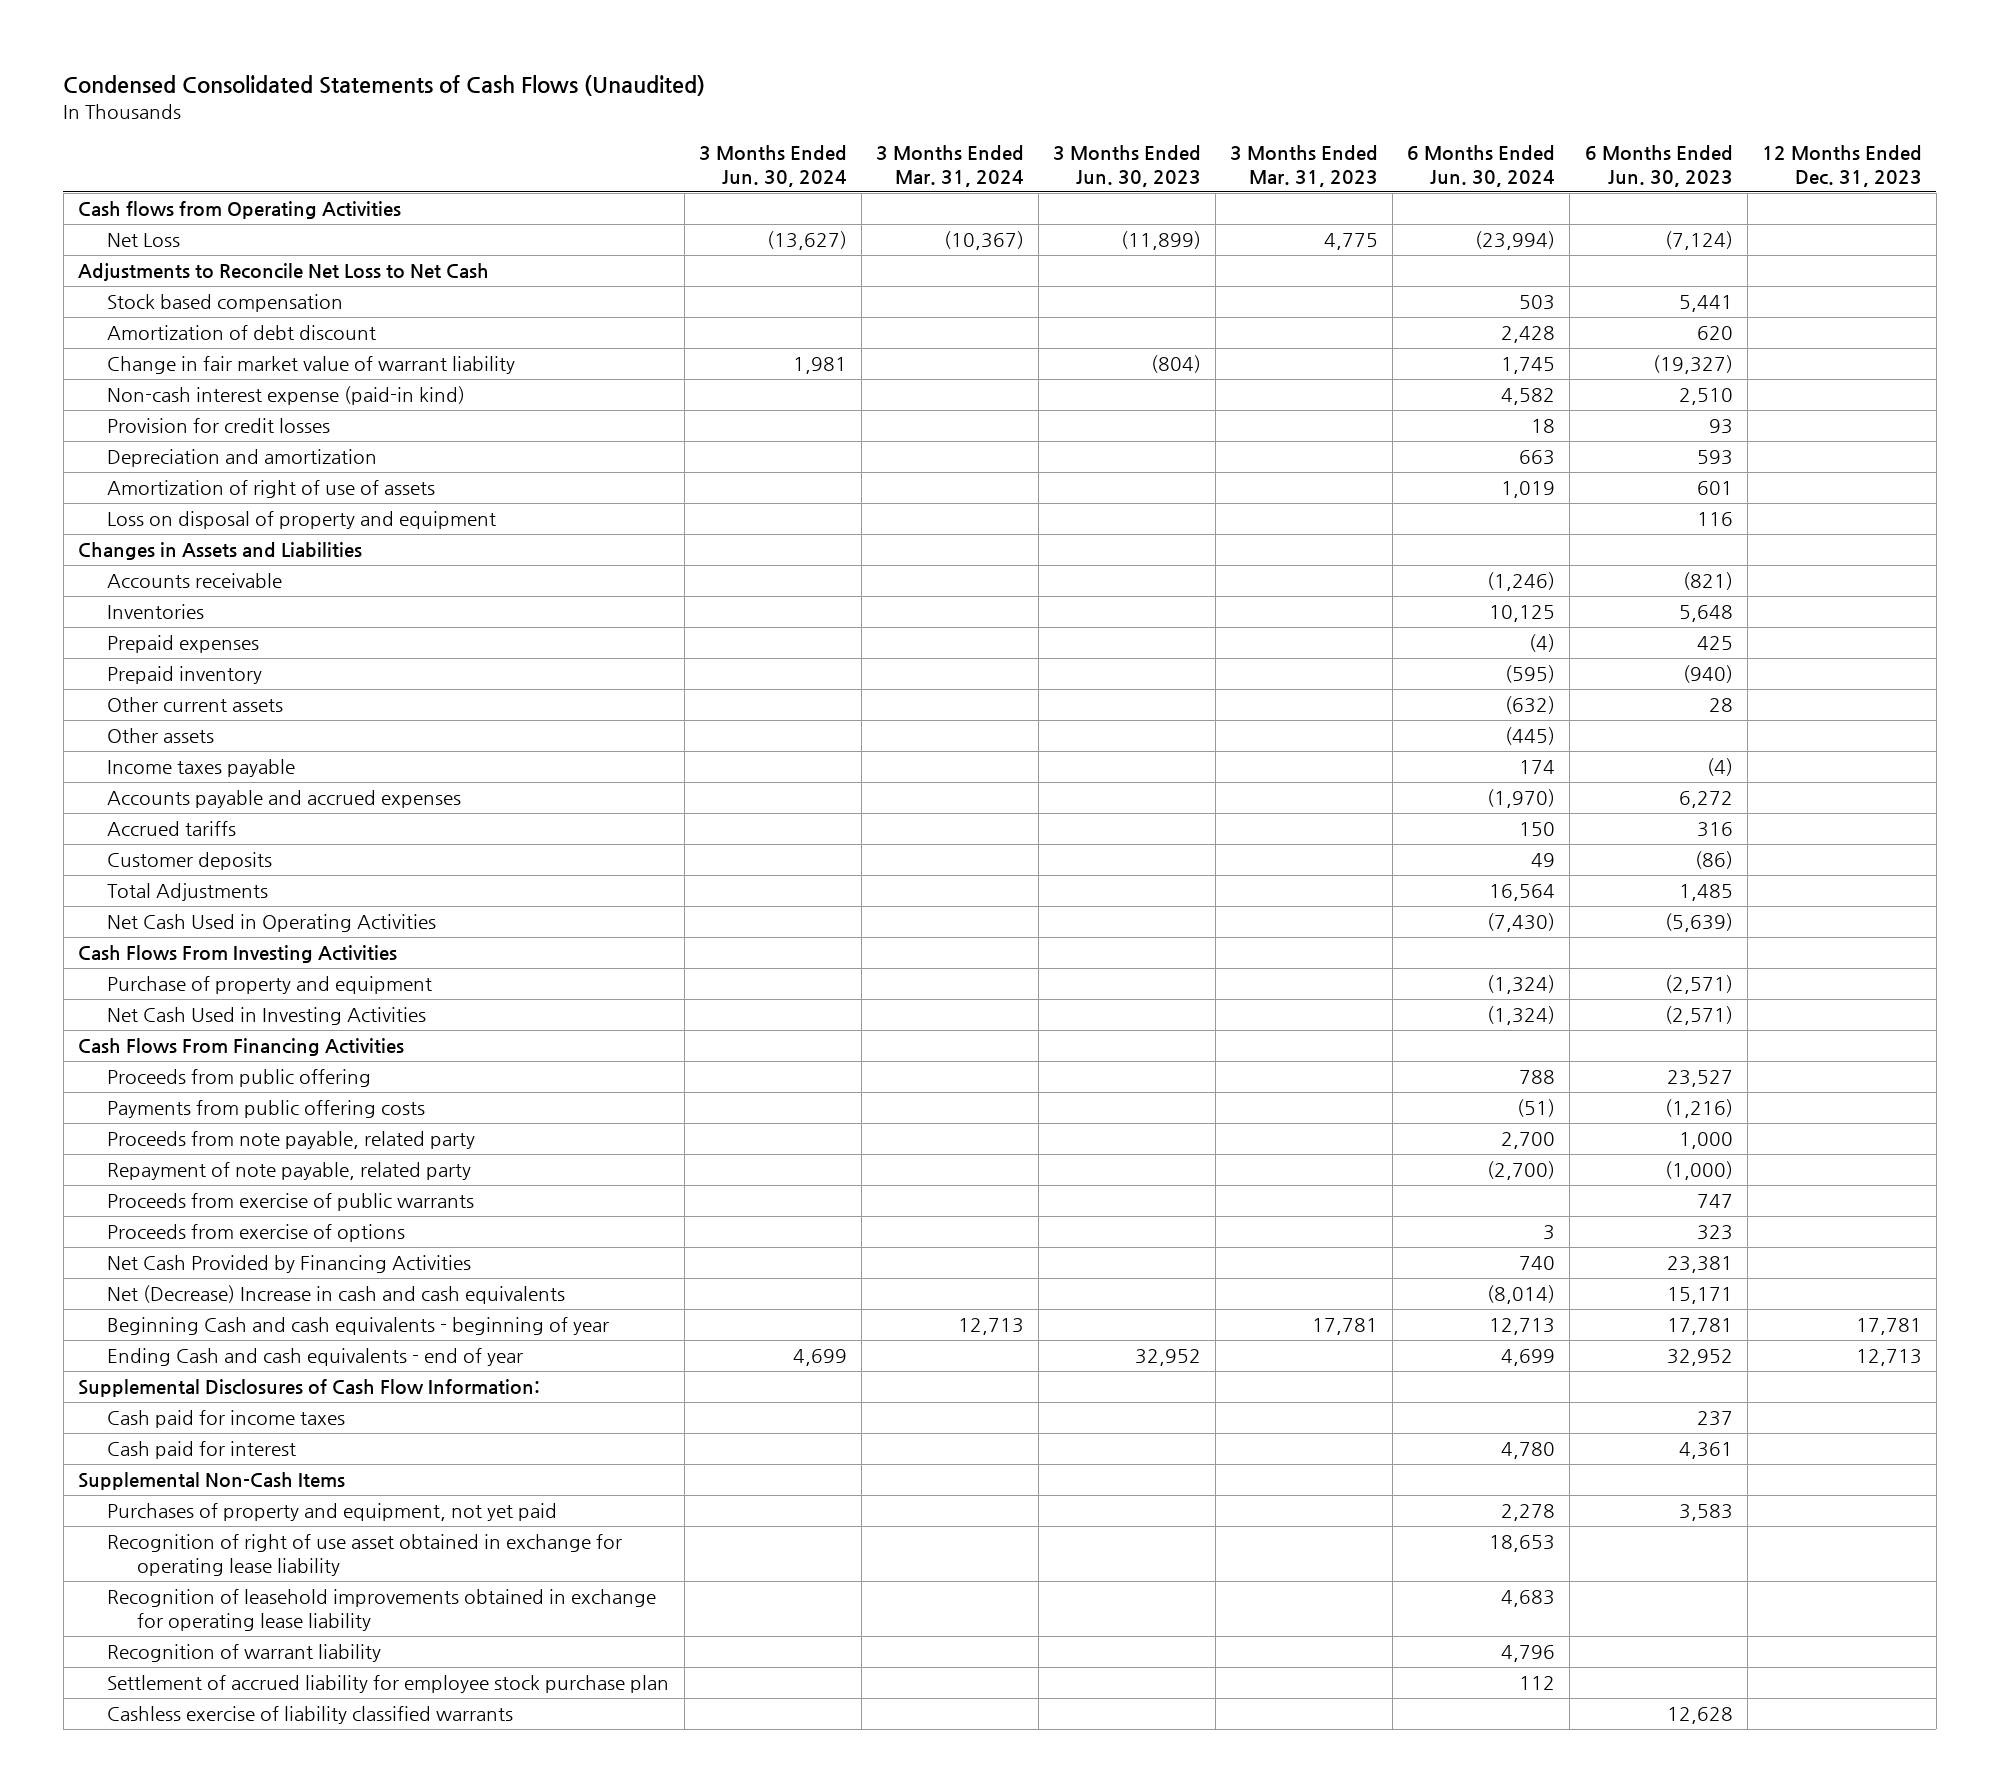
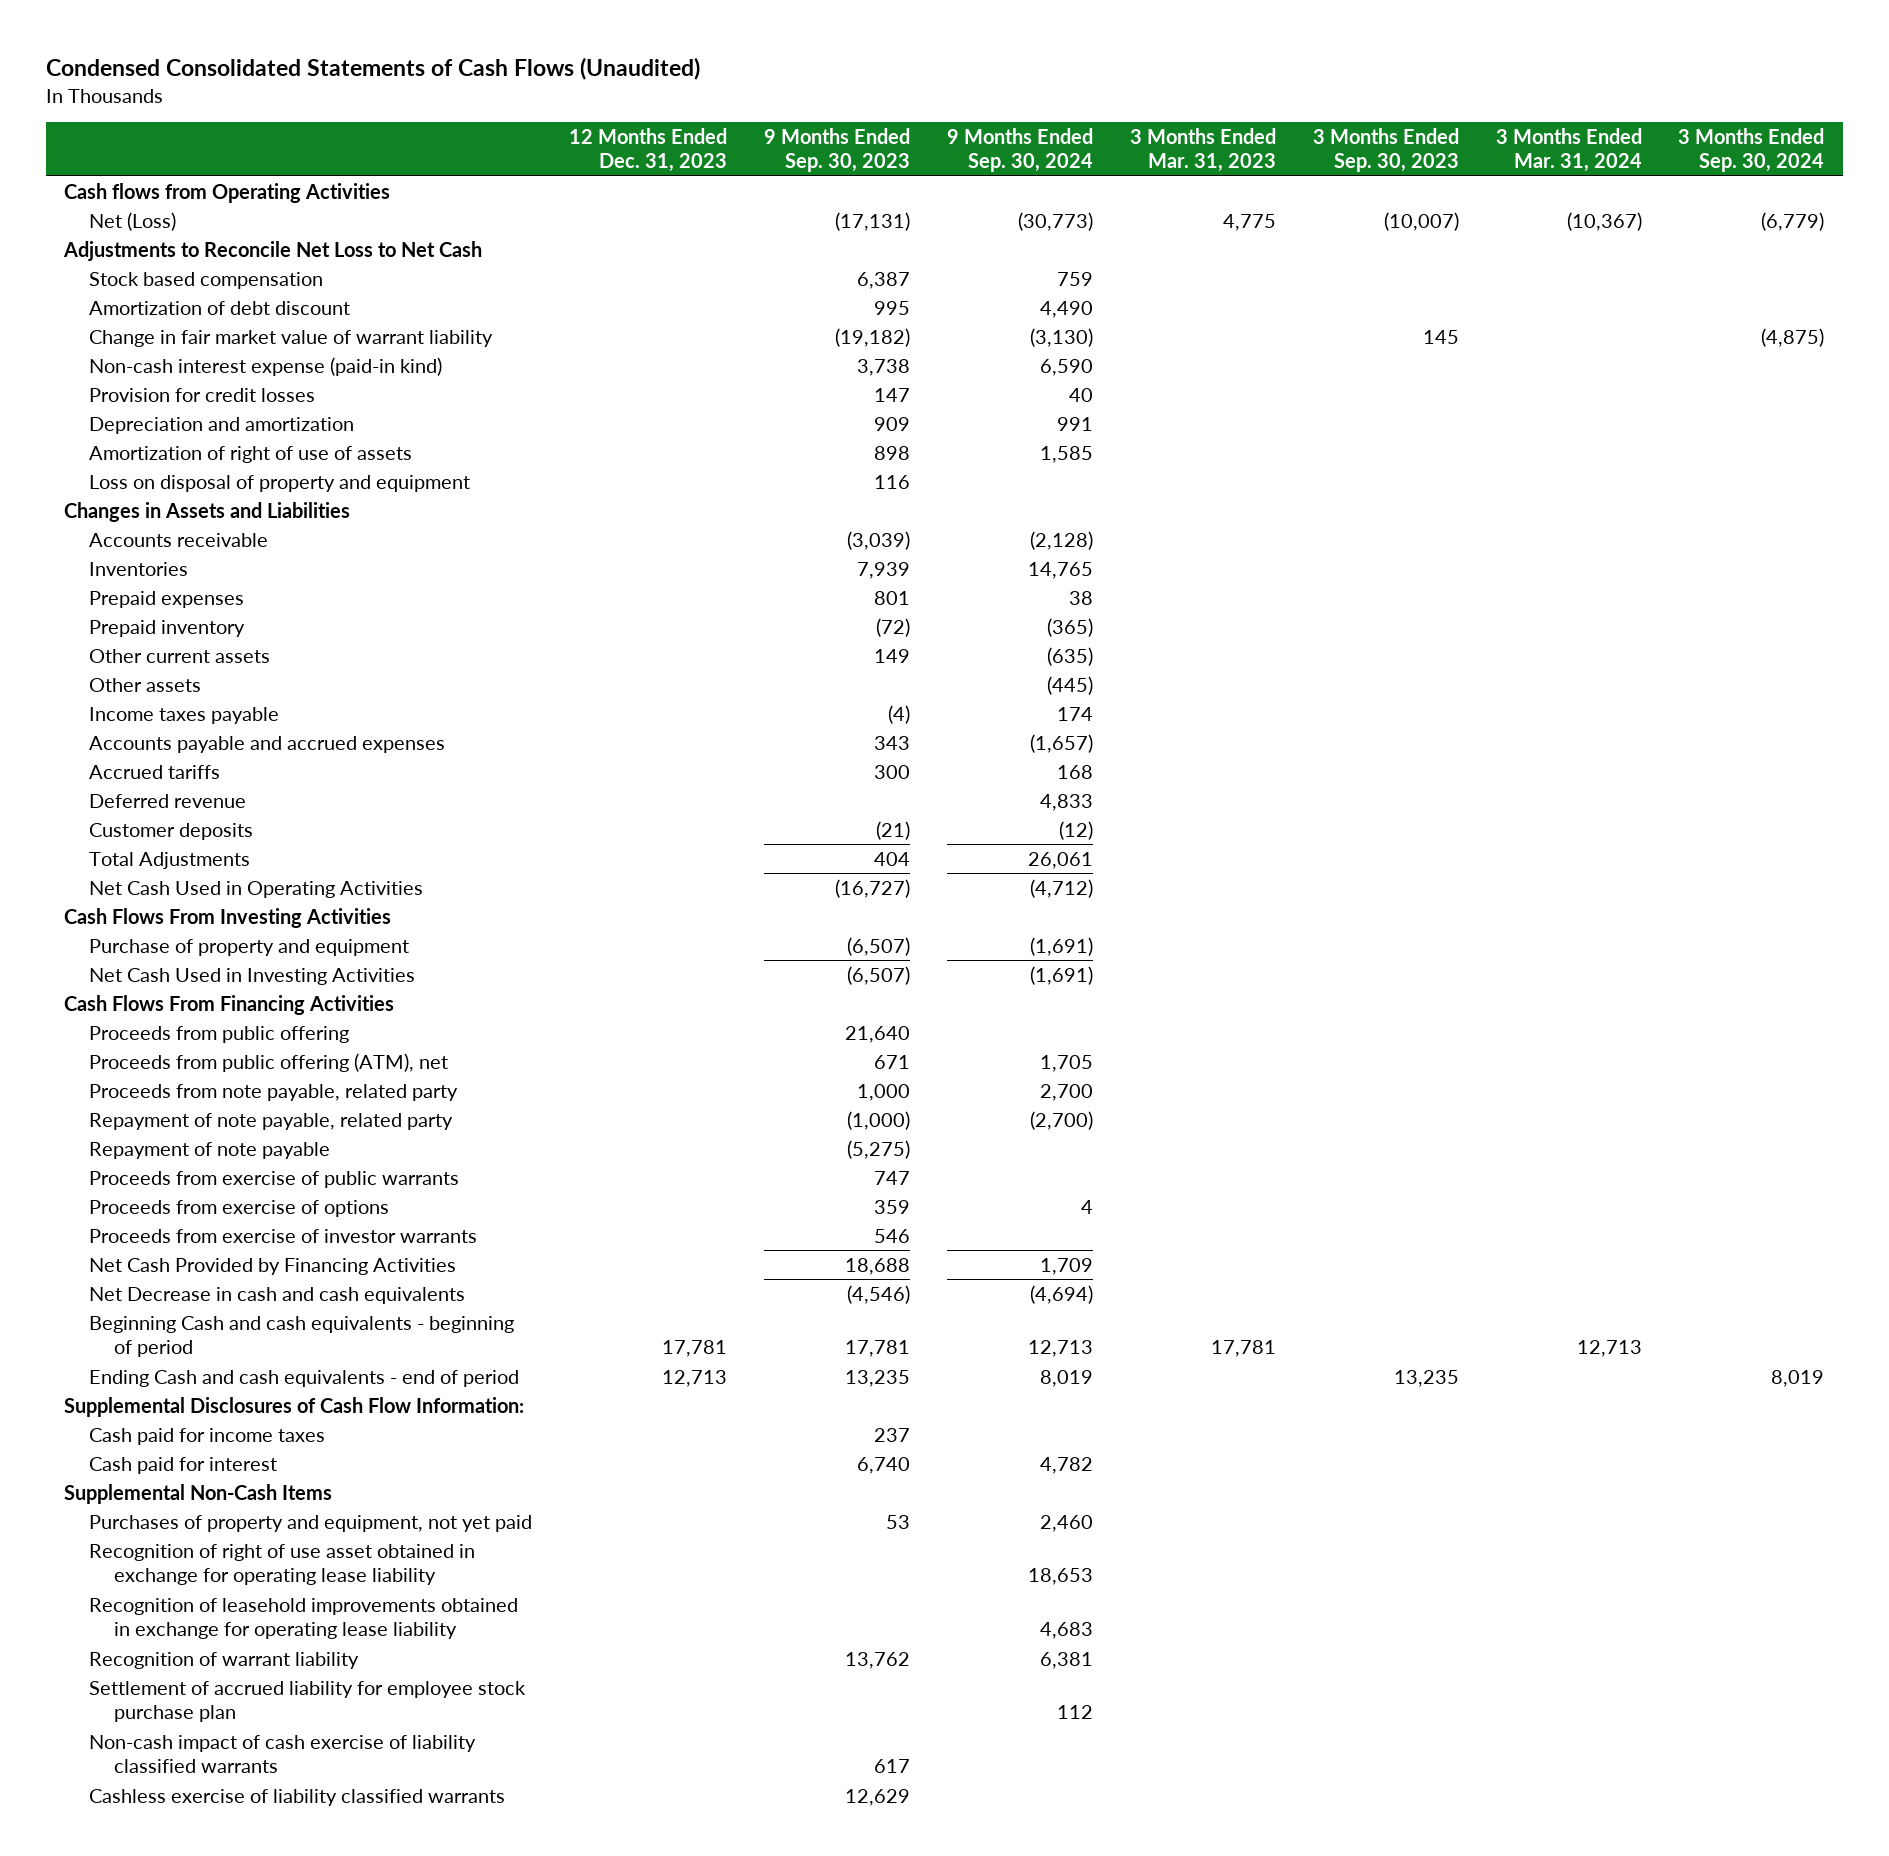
[698,144,847,187] 3 Months Ended Jun. 30, 2024 -> none
[1053,144,1202,187] 3 Months Ended Jun. 30, 2023 -> none
[1407,144,1556,187] 6 Months Ended Jun. 30, 2024 -> none
[1584,144,1733,187] 6 Months Ended Jun. 30, 2023 -> none
none -> [763,127,910,173] 9 Months Ended Sep. 30, 2023
none -> [946,127,1093,173] 9 Months Ended Sep. 30, 2024
none -> [1312,127,1459,173] 3 Months Ended Sep. 30, 2023
none -> [1678,127,1825,173] 3 Months Ended Sep. 30, 2024
[107,233,181,248] Net Loss -> [89,211,177,231] Net (Loss)
none -> [89,793,247,808] Deferred revenue
[107,1100,426,1119] Payments from public offering costs -> none
none -> [89,1052,449,1072] Proceeds from public offering (ATM), net
none -> [89,1141,331,1159] Repayment of note payable
none -> [89,1228,478,1243] Proceeds from exercise of investor warrants
[107,1285,566,1305] Net (Decrease) Increase in cash and cash equivalents -> [89,1286,466,1304] Net Decrease in cash and cash equivalents
[107,1317,610,1336] Beginning Cash and cash equivalents - beginning of year -> [89,1315,515,1358] Beginning Cash and cash equivalents - beginning of period
[107,1348,524,1367] Ending Cash and cash equivalents - end of year -> [89,1369,520,1387] Ending Cash and cash equivalents - end of period
none -> [89,1734,477,1774] Non-cash impact of cash exercise of liability classified warrants

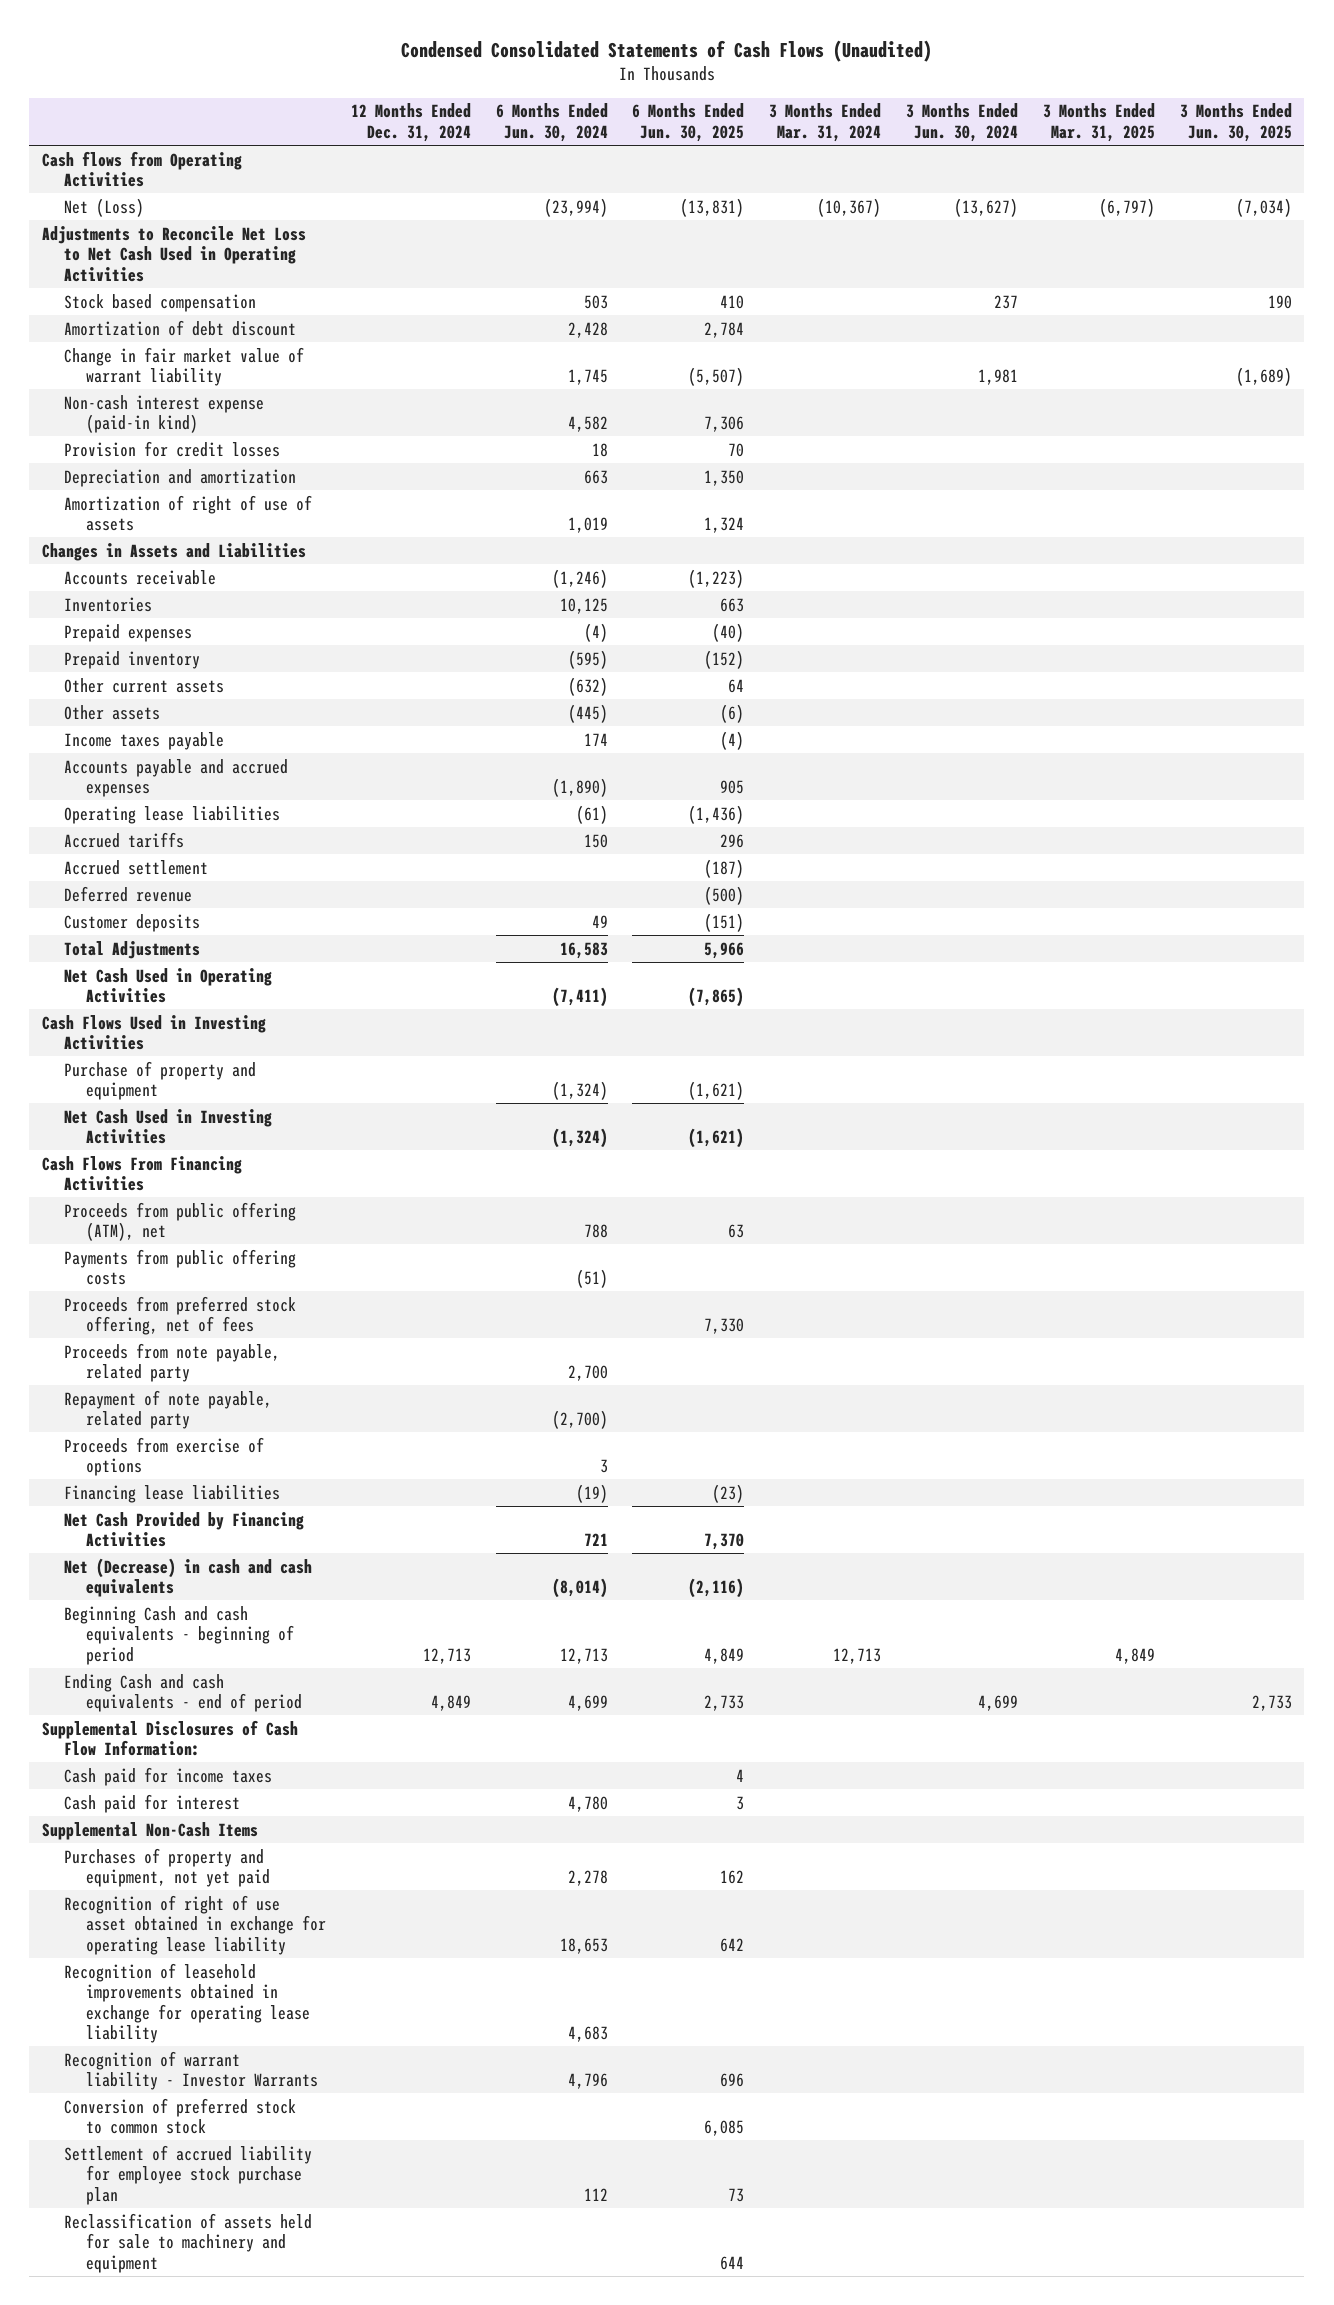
[568,127,727,173] 12 Months Ended Dec. 31, 2023 -> none
[763,127,910,173] 9 Months Ended Sep. 30, 2023 -> none
[946,127,1093,173] 9 Months Ended Sep. 30, 2024 -> none
[1129,127,1276,173] 3 Months Ended Mar. 31, 2023 -> none
[1312,127,1459,173] 3 Months Ended Sep. 30, 2023 -> none
[1678,127,1825,173] 3 Months Ended Sep. 30, 2024 -> none
none -> [350,103,471,142] 12 Months Ended Dec. 31, 2024
none -> [495,103,608,142] 6 Months Ended Jun. 30, 2024
none -> [632,103,745,142] 6 Months Ended Jun. 30, 2025
none -> [906,103,1019,142] 3 Months Ended Jun. 30, 2024
none -> [1043,103,1156,142] 3 Months Ended Mar. 31, 2025
none -> [1180,103,1293,142] 3 Months Ended Jun. 30, 2025
[63,240,483,261] Adjustments to Reconcile Net Loss to Net Cash -> [41,225,306,282] Adjustments to Reconcile Net Loss to Net Cash Used in Operating Activities
[89,474,471,492] Loss on disposal of property and equipment -> none
none -> [63,805,280,824] Operating lease liabilities
none -> [63,859,208,875] Accrued settlement
[64,907,392,928] Cash Flows From Investing Activities -> [41,1014,266,1051] Cash Flows Used in Investing Activities
[89,1025,350,1043] Proceeds from public offering -> none
none -> [63,1248,296,1286] Payments from public offering costs
none -> [63,1295,296,1336] Proceeds from preferred stock offering, net of fees
[89,1141,331,1159] Repayment of note payable -> none
[89,1170,460,1188] Proceeds from exercise of public warrants -> none
[89,1228,478,1243] Proceeds from exercise of investor warrants -> none
none -> [63,1484,280,1503] Financing lease liabilities
[89,1286,466,1304] Net Decrease in cash and cash equivalents -> [63,1557,312,1598] Net (Decrease) in cash and cash equivalents
[89,1651,360,1669] Recognition of warrant liability -> [63,2050,318,2091] Recognition of warrant liability - Investor Warrants
none -> [63,2097,296,2135] Conversion of preferred stock to common stock
[89,1734,477,1774] Non-cash impact of cash exercise of liability classified warrants -> none
[89,1788,506,1806] Cashless exercise of liability classified warrants -> none
none -> [63,2212,312,2273] Reclassification of assets held for sale to machinery and equipment

